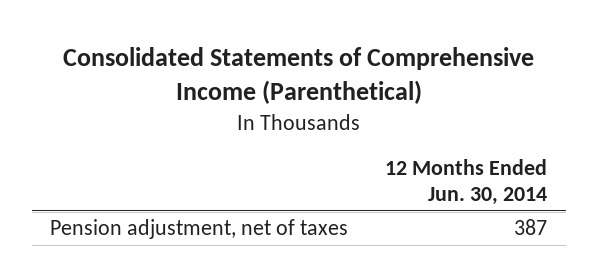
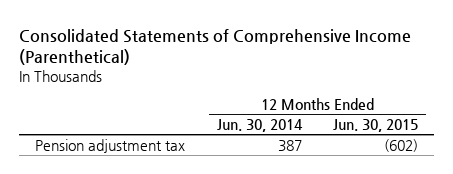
none -> [333,119,419,133] Jun. 30, 2015
[50,219,349,240] Pension adjustment, net of taxes -> [35,138,186,153] Pension adjustment tax

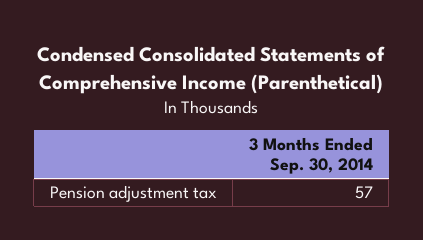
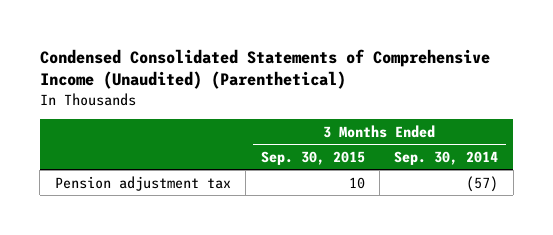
[37,46,386,94] Condensed Consolidated Statements of Comprehensive Income (Parenthetical) -> [39,48,490,90] Condensed Consolidated Statements of Comprehensive Income (Unaudited) (Parenthetical)
none -> [260,150,365,165] Sep. 30, 2015
[354,186,373,200] 57 -> [466,175,499,192] (57)

